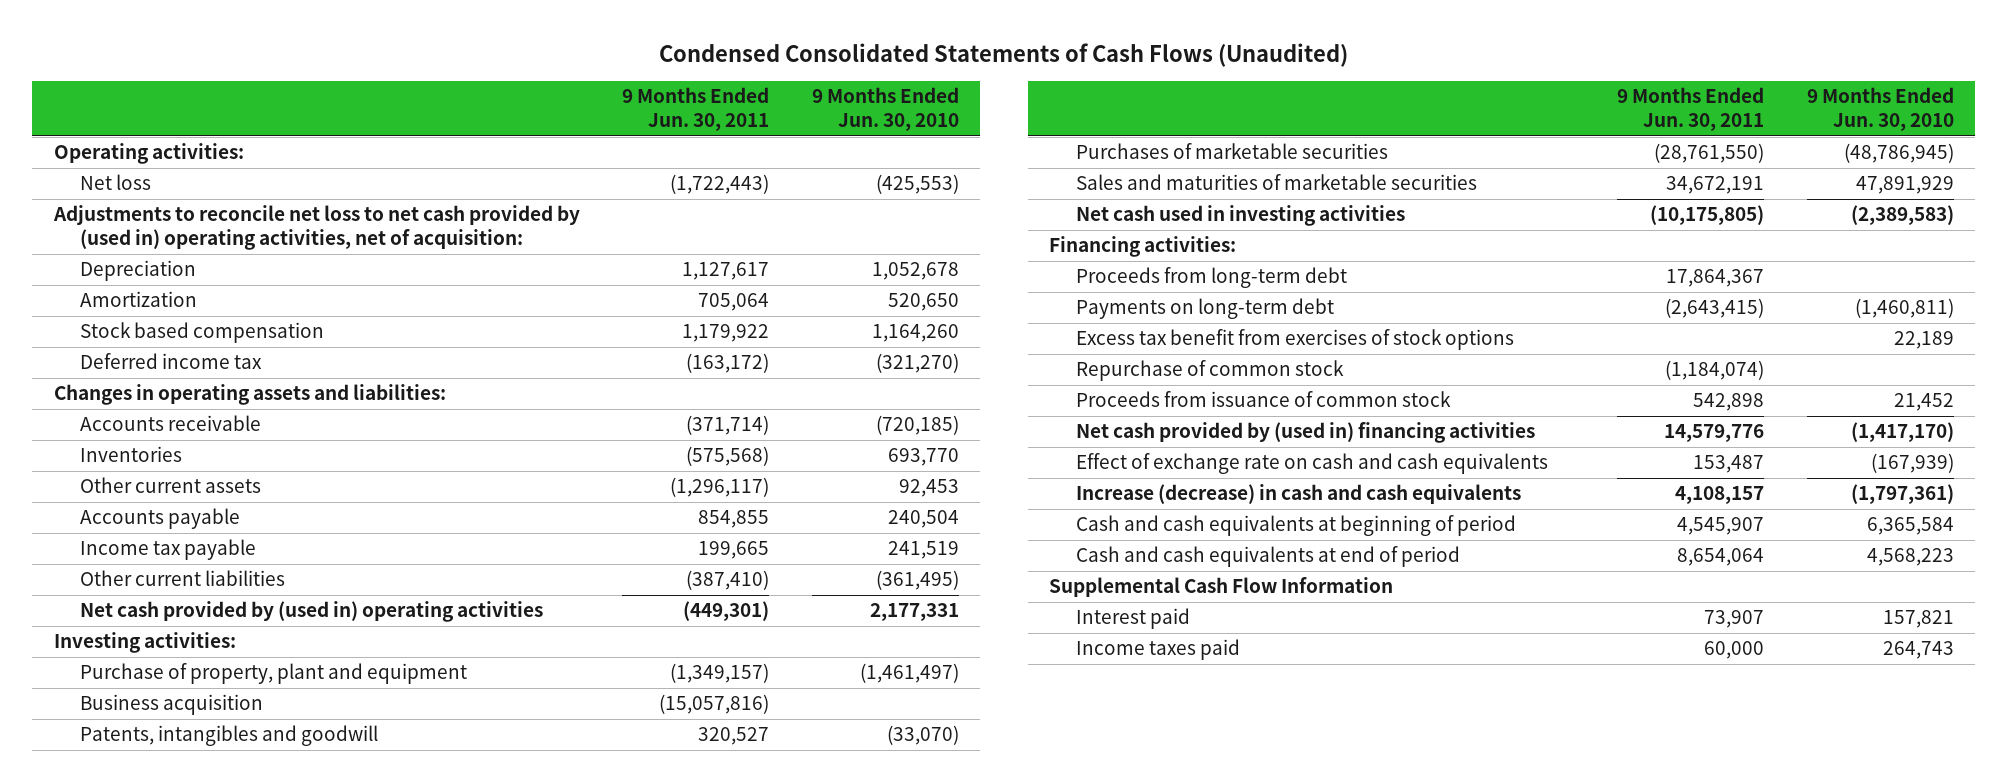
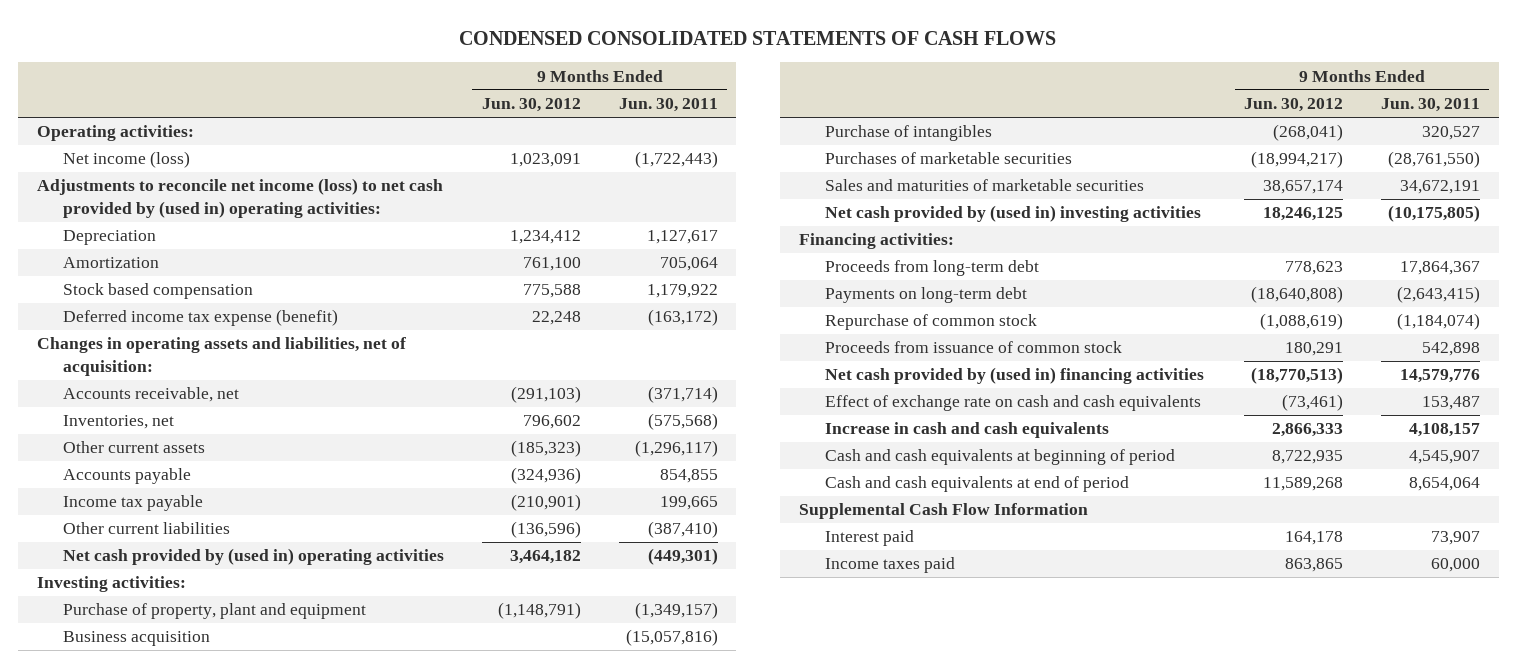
[658,42,1348,67] Condensed Consolidated Statements of Cash Flows (Unaudited) -> [459,30,1057,45] CONDENSED CONSOLIDATED STATEMENTS OF CASH FLOWS
[811,87,959,131] 9 Months Ended Jun. 30, 2010 -> none
none -> [481,98,581,113] Jun. 30, 2012
[80,174,152,191] Net loss -> [62,151,190,169] Net income (loss)
[52,205,580,251] Adjustments to reconcile net loss to net cash provided by (used in) operating activities, net of acquisition: -> [36,178,443,218] Adjustments to reconcile net income (loss) to net cash provided by (used in) operating activities:
[80,353,263,370] Deferred income tax -> [62,309,338,327] Deferred income tax expense (benefit)
[53,384,446,406] Changes in operating assets and liabilities: -> [36,337,406,376] Changes in operating assets and liabilities, net of acquisition:
[80,415,262,432] Accounts receivable -> [62,387,239,403] Accounts receivable, net
[80,446,183,463] Inventories -> [62,415,174,430] Inventories, net
[80,725,379,747] Patents, intangibles and goodwill -> [825,125,993,142] Purchase of intangibles
[1075,205,1405,227] Net cash used in investing activities -> [825,205,1202,223] Net cash provided by (used in) investing activities
[1075,329,1514,351] Excess tax benefit from exercises of stock options -> none
[1075,484,1521,505] Increase (decrease) in cash and cash equivalents -> [825,422,1110,439] Increase in cash and cash equivalents

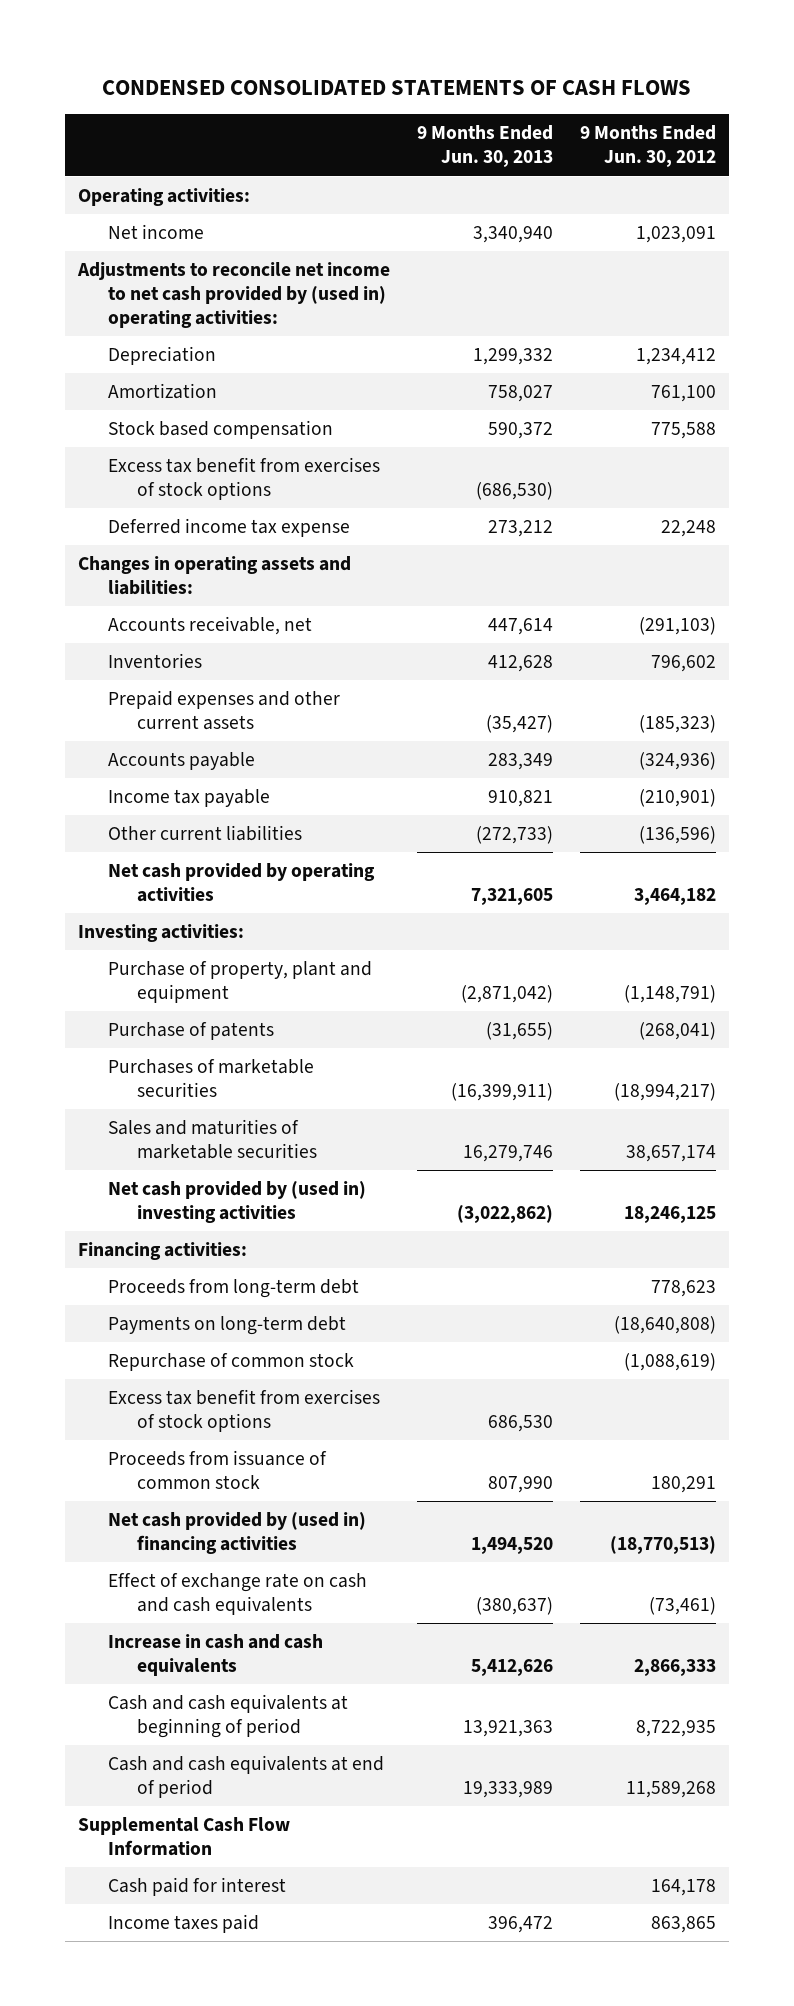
[618,98,718,113] Jun. 30, 2011 -> none
none -> [416,125,553,168] 9 Months Ended Jun. 30, 2013
[62,151,190,169] Net income (loss) -> [107,223,204,239] Net income
[36,178,443,218] Adjustments to reconcile net income (loss) to net cash provided by (used in) operating activities: -> [77,261,391,329] Adjustments to reconcile net income to net cash provided by (used in) operating activities:
none -> [107,456,380,501] Excess tax benefit from exercises of stock options
[62,309,338,327] Deferred income tax expense (benefit) -> [107,517,350,537] Deferred income tax expense
[36,337,406,376] Changes in operating assets and liabilities, net of acquisition: -> [78,555,352,596] Changes in operating assets and liabilities:
[62,415,174,430] Inventories, net -> [107,652,202,668] Inventories
[62,441,205,454] Other current assets -> [107,689,340,731] Prepaid expenses and other current assets
[62,548,444,566] Net cash provided by (used in) operating activities -> [107,862,375,903] Net cash provided by operating activities
[62,631,210,647] Business acquisition -> none
[825,125,993,142] Purchase of intangibles -> [107,1021,274,1040] Purchase of patents
none -> [107,1388,380,1433] Excess tax benefit from exercises of stock options
[825,530,915,547] Interest paid -> [107,1876,286,1896] Cash paid for interest

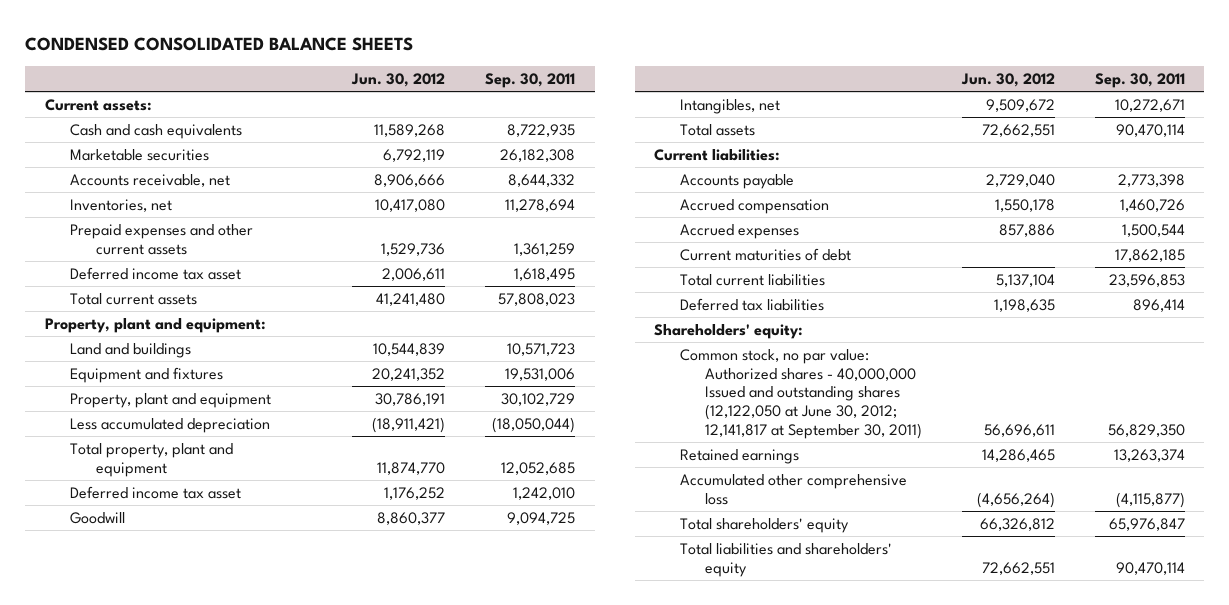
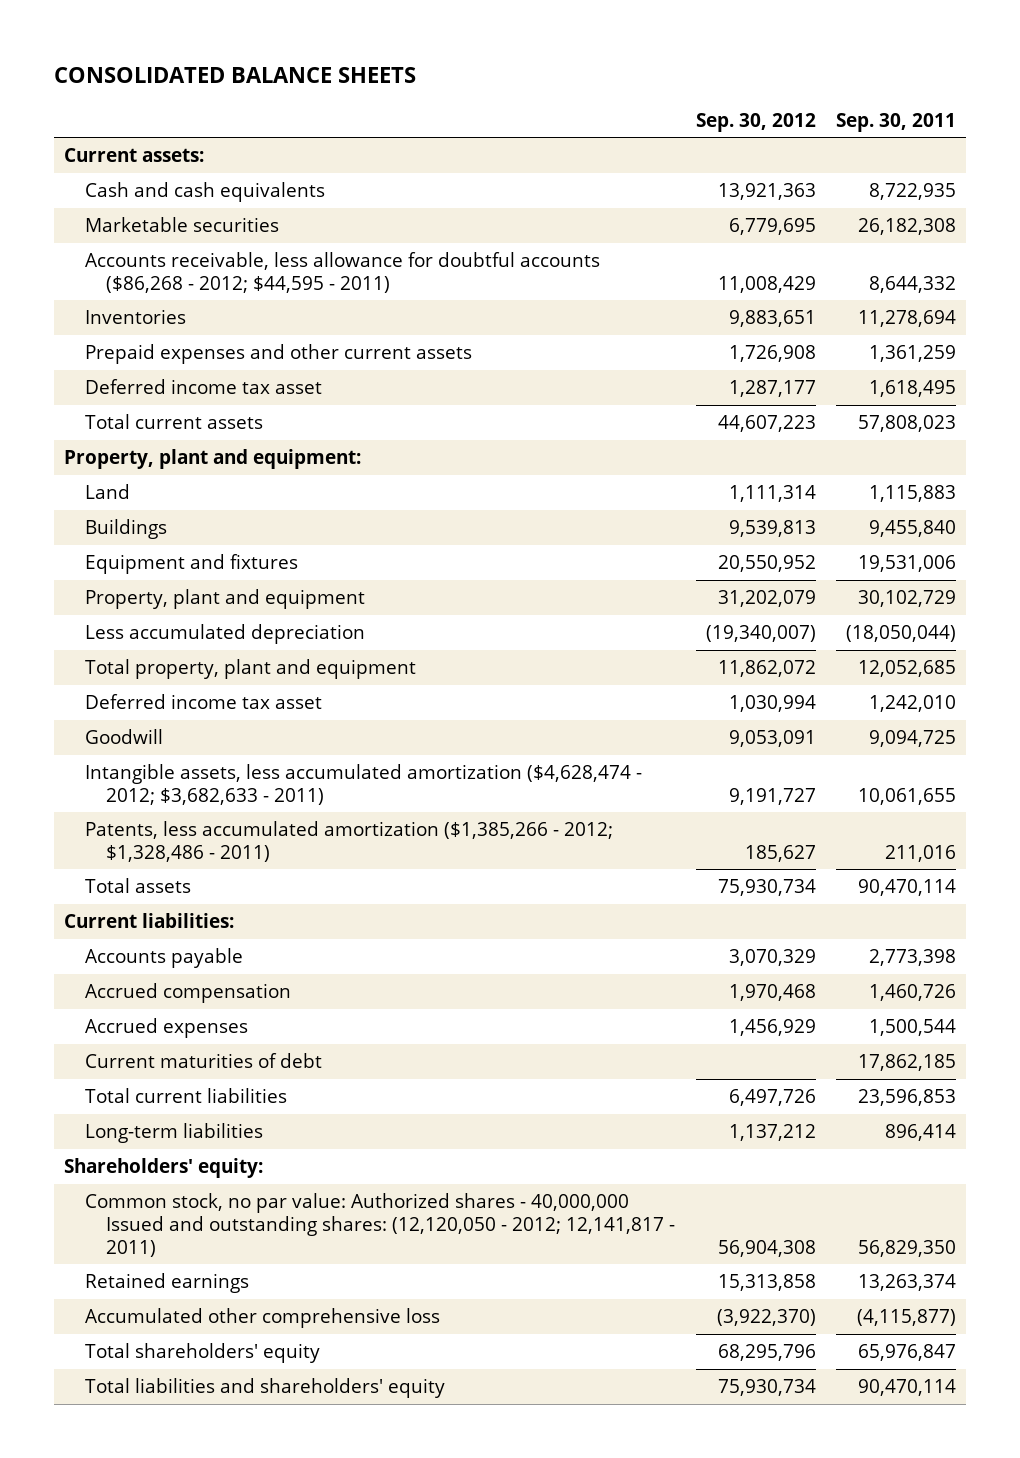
[25,36,414,51] CONDENSED CONSOLIDATED BALANCE SHEETS -> [53,67,416,84] CONSOLIDATED BALANCE SHEETS
[351,72,446,87] Jun. 30, 2012 -> none
none -> [695,112,816,132] Sep. 30, 2012
[70,173,231,187] Accounts receivable, net -> [85,252,601,293] Accounts receivable, less allowance for doubtful accounts ($86,268 - 2012; $44,595 - 2011)
[70,198,173,212] Inventories, net -> [85,309,187,325] Inventories
[70,342,192,358] Land and buildings -> none
none -> [85,484,131,500] Land
none -> [85,519,168,540] Buildings
[679,98,780,114] Intangibles, net -> none
none -> [85,764,643,805] Intangible assets, less accumulated amortization ($4,628,474 - 2012; $3,682,633 - 2011)
none -> [85,821,614,862] Patents, less accumulated amortization ($1,385,266 - 2012; $1,328,486 - 2011)
[679,297,824,311] Deferred tax liabilities -> [85,1123,264,1144] Long-term liabilities
[679,348,923,439] Common stock, no par value: Authorized shares - 40,000,000 Issued and outstanding shares (12,122,050 at June 30, 2012; 12,141,817 at September 30, 2011) -> [85,1193,676,1257] Common stock, no par value: Authorized shares - 40,000,000 Issued and outstanding shares: (12,120,050 - 2012; 12,141,817 - 2011)

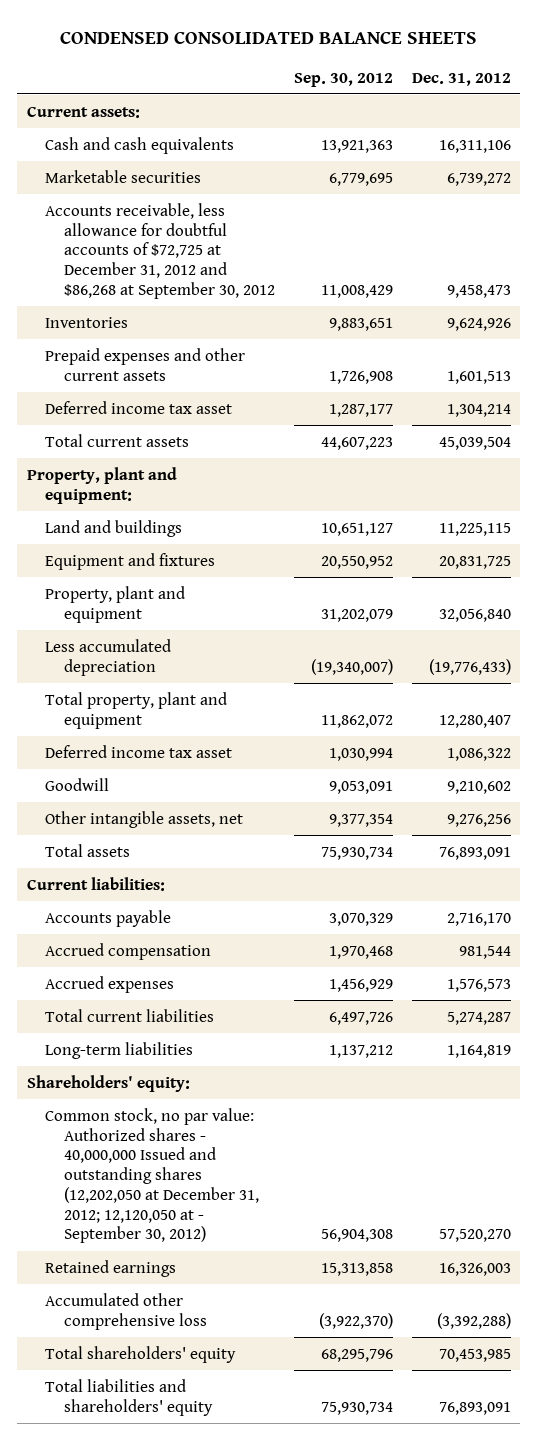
[53,67,416,84] CONSOLIDATED BALANCE SHEETS -> [59,30,477,44] CONDENSED CONSOLIDATED BALANCE SHEETS
[835,112,956,132] Sep. 30, 2011 -> none
none -> [411,72,511,86] Dec. 31, 2012
[85,252,601,293] Accounts receivable, less allowance for doubtful accounts ($86,268 - 2012; $44,595 - 2011) -> [45,202,275,299] Accounts receivable, less allowance for doubtful accounts of $72,725 at December 31, 2012 and $86,268 at September 30, 2012
[85,484,131,500] Land -> none
[85,519,168,540] Buildings -> none
none -> [45,519,183,537] Land and buildings
[85,764,643,805] Intangible assets, less accumulated amortization ($4,628,474 - 2012; $3,682,633 - 2011) -> none
[85,821,614,862] Patents, less accumulated amortization ($1,385,266 - 2012; $1,328,486 - 2011) -> none
none -> [45,810,244,828] Other intangible assets, net
[85,1053,323,1069] Current maturities of debt -> none
[85,1193,676,1257] Common stock, no par value: Authorized shares - 40,000,000 Issued and outstanding shares: (12,120,050 - 2012; 12,141,817 - 2011) -> [45,1107,259,1244] Common stock, no par value: Authorized shares - 40,000,000 Issued and outstanding shares (12,202,050 at December 31, 2012; 12,120,050 at - September 30, 2012)

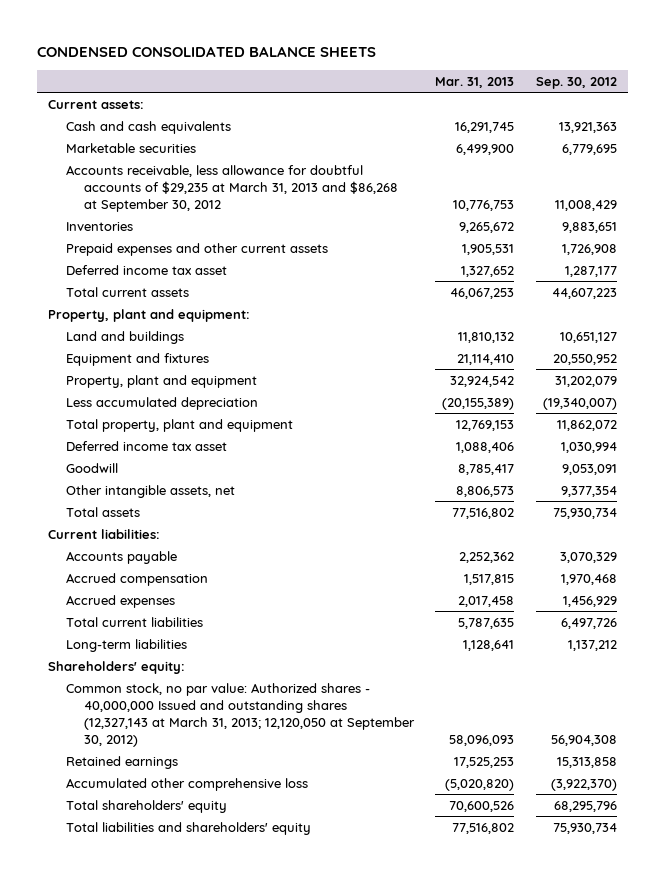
[411,72,511,86] Dec. 31, 2012 -> none
none -> [435,76,515,88] Mar. 31, 2013
[45,202,275,299] Accounts receivable, less allowance for doubtful accounts of $72,725 at December 31, 2012 and $86,268 at September 30, 2012 -> [65,164,398,212] Accounts receivable, less allowance for doubtful accounts of $29,235 at March 31, 2013 and $86,268 at September 30, 2012
[45,1107,259,1244] Common stock, no par value: Authorized shares - 40,000,000 Issued and outstanding shares (12,202,050 at December 31, 2012; 12,120,050 at - September 30, 2012) -> [65,682,415,747] Common stock, no par value: Authorized shares - 40,000,000 Issued and outstanding shares (12,327,143 at March 31, 2013; 12,120,050 at September 30, 2012)

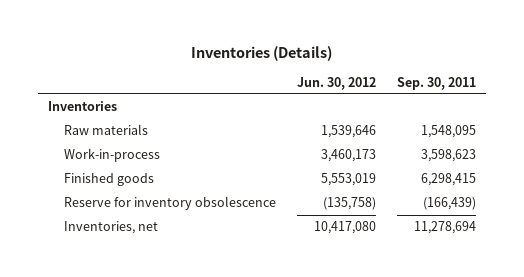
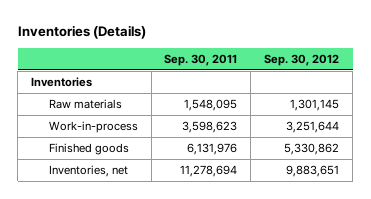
[296,76,376,90] Jun. 30, 2012 -> none
none -> [264,53,340,66] Sep. 30, 2012
[63,196,276,211] Reserve for inventory obsolescence -> none
[420,173,476,187] 6,298,415 -> [187,143,238,156] 6,131,976

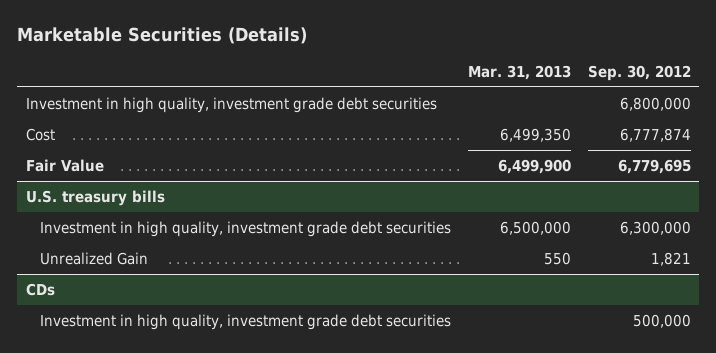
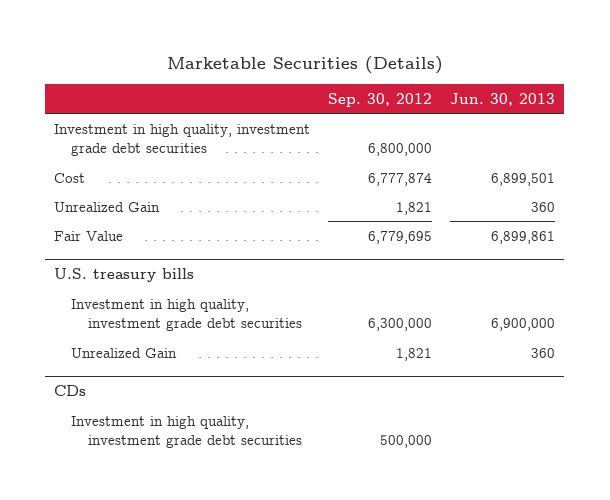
[467,64,571,80] Mar. 31, 2013 -> none
none -> [450,92,556,106] Jun. 30, 2013
none -> [54,201,161,212] Unrealized Gain

